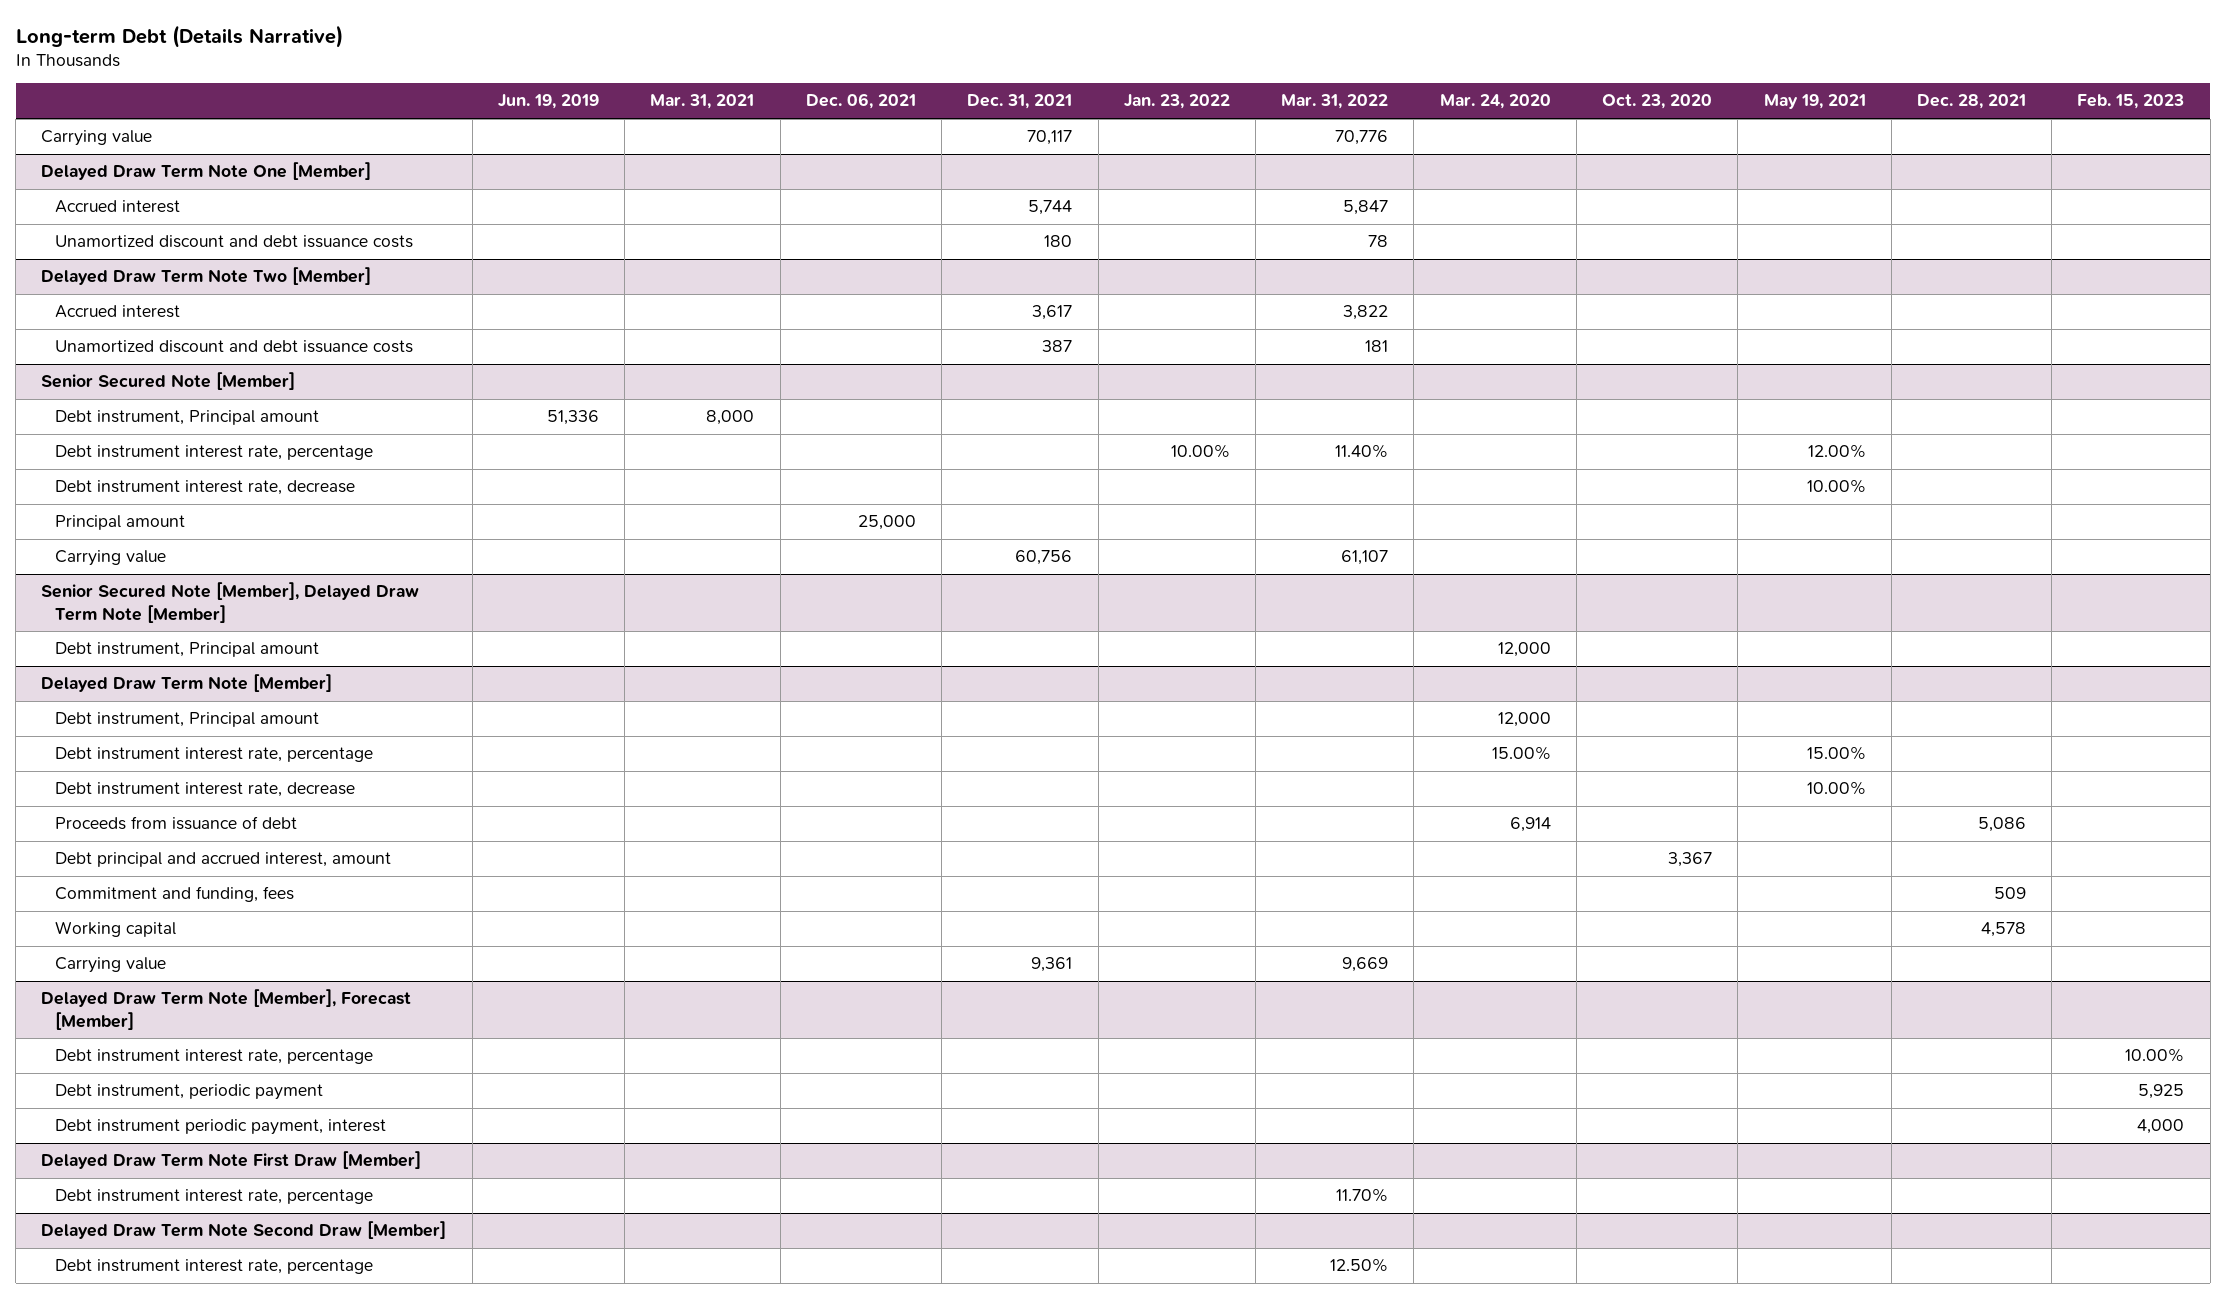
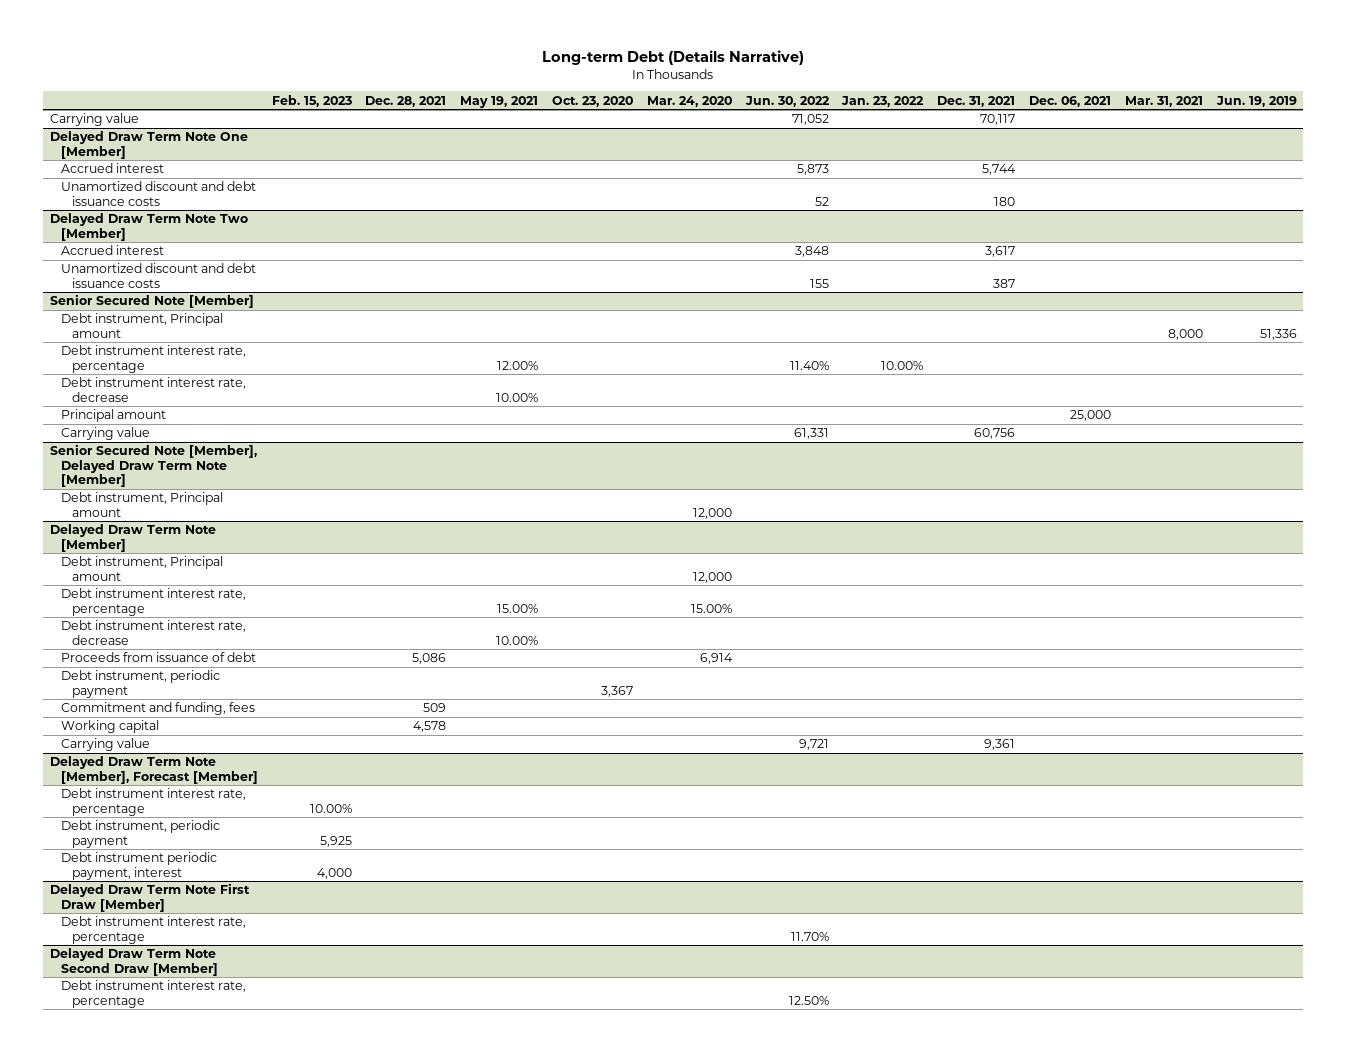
[1281,94,1389,110] Mar. 31, 2022 -> none
none -> [744,95,830,107] Jun. 30, 2022
[54,852,391,868] Debt principal and accrued interest, amount -> [60,670,220,698] Debt instrument, periodic payment

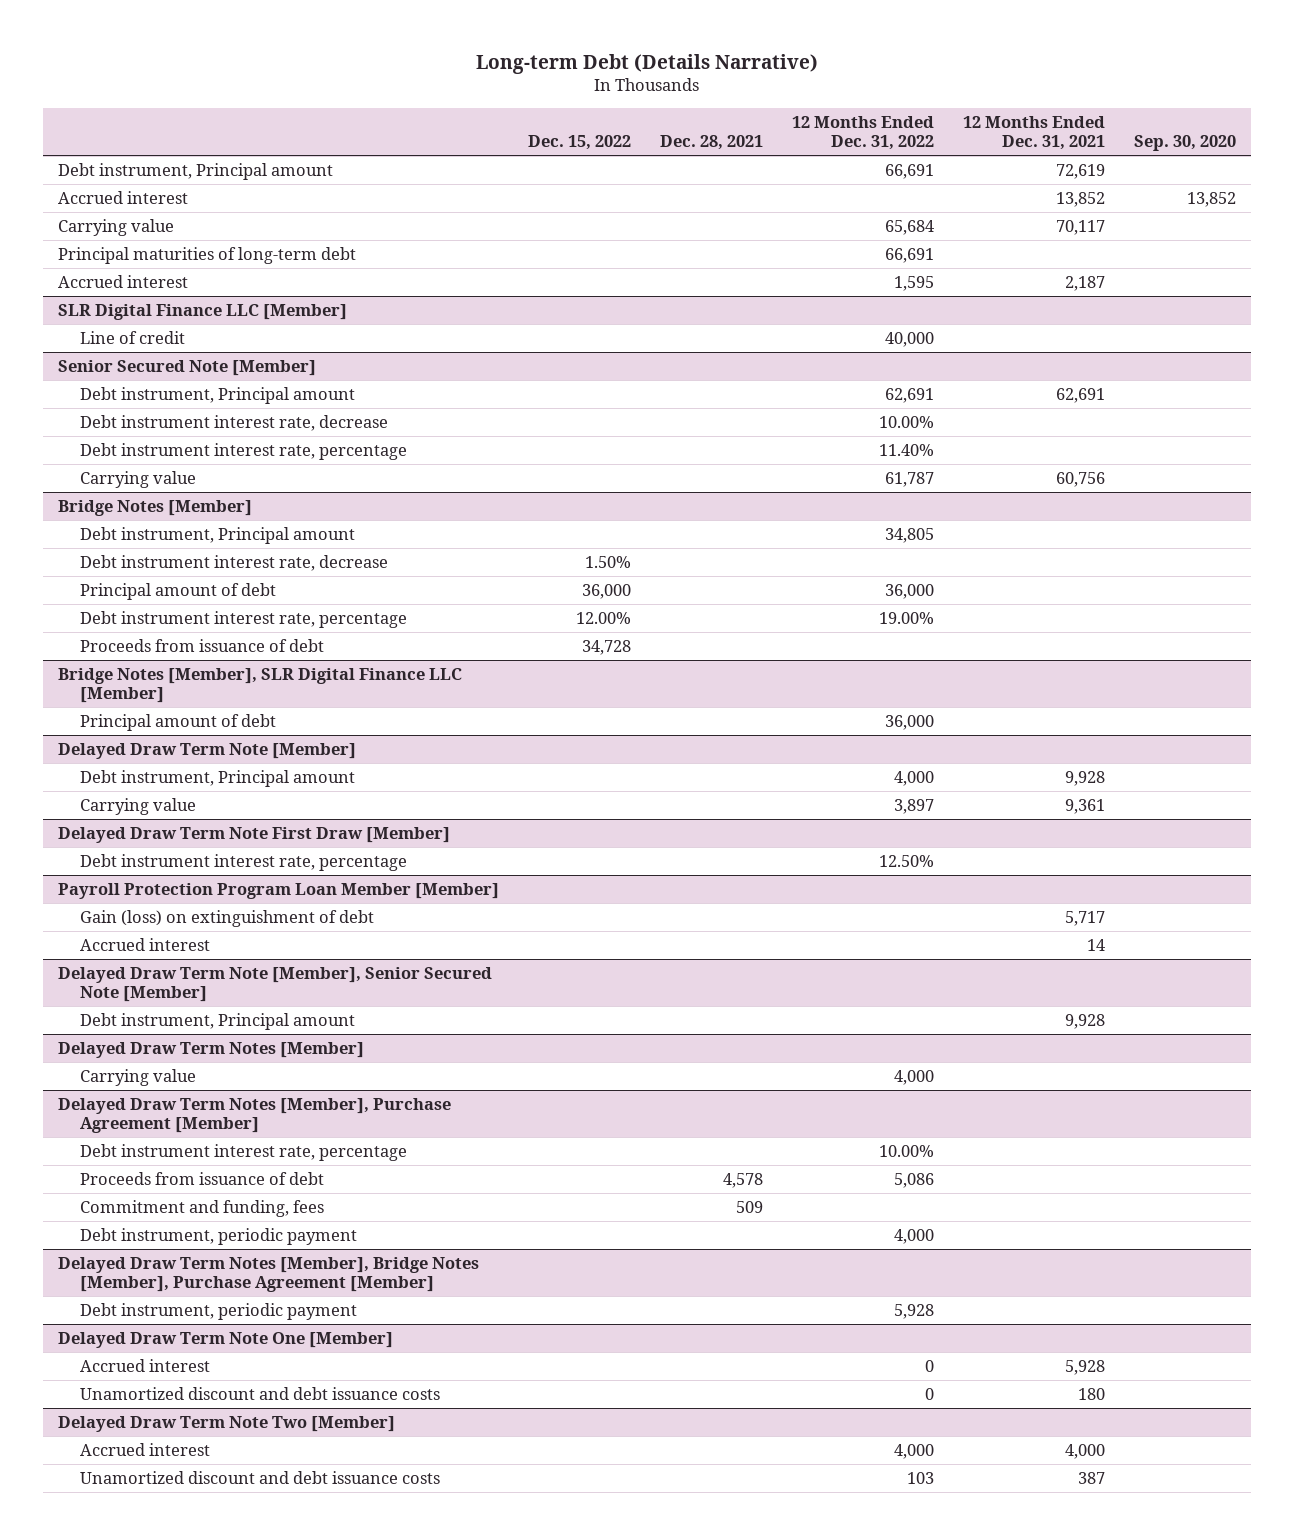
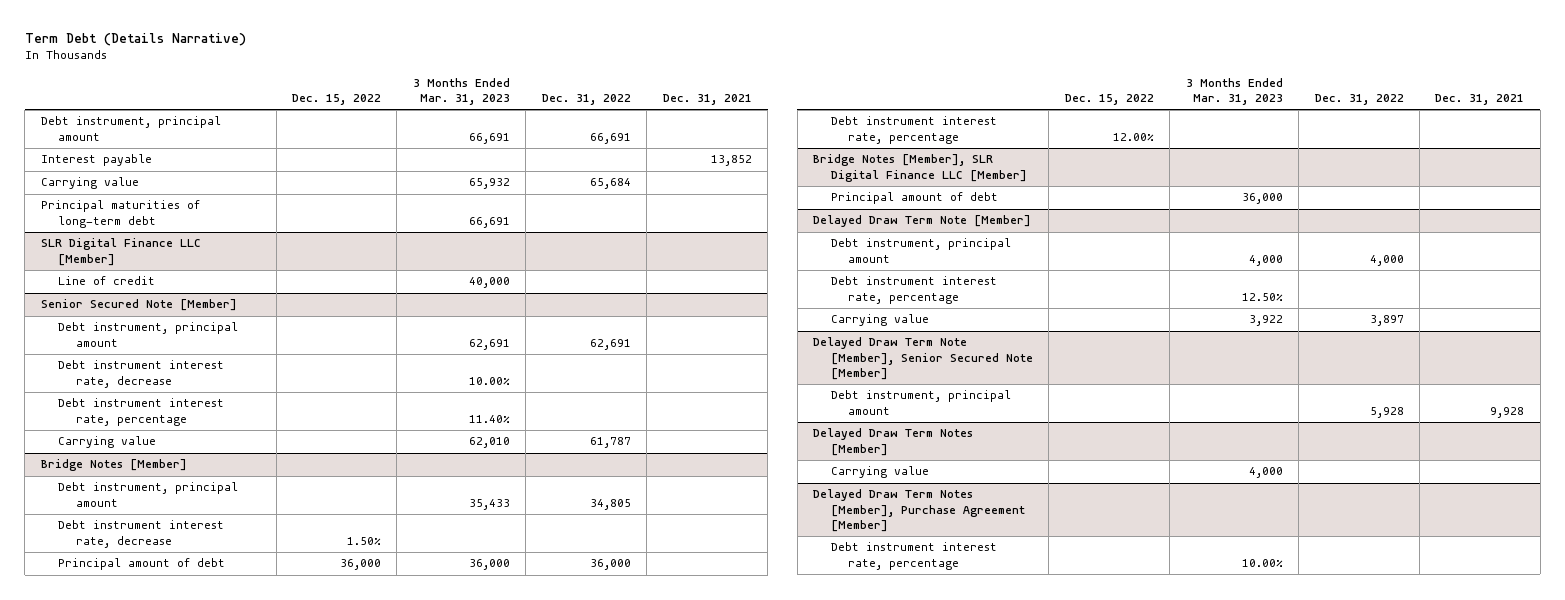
[475,54,818,75] Long-term Debt (Details Narrative) -> [24,33,246,47] Term Debt (Details Narrative)
[659,135,763,151] Dec. 28, 2021 -> none
[791,115,934,151] 12 Months Ended Dec. 31, 2022 -> none
[963,115,1106,151] 12 Months Ended Dec. 31, 2021 -> none
[1134,135,1237,152] Sep. 30, 2020 -> none
none -> [412,77,510,105] 3 Months Ended Mar. 31, 2023
none -> [541,93,631,105] Dec. 31, 2022
none -> [662,93,752,105] Dec. 31, 2021
[57,162,333,180] Debt instrument, Principal amount -> [40,116,221,141] Debt instrument, principal amount
[57,190,188,204] Accrued interest -> [40,154,152,167] Interest payable
[57,274,188,288] Accrued interest -> none
[79,386,355,404] Debt instrument, Principal amount -> [58,322,239,347] Debt instrument, principal amount
[79,526,355,544] Debt instrument, Principal amount -> [58,482,239,507] Debt instrument, principal amount
[79,638,324,652] Proceeds from issuance of debt -> none
[79,769,355,787] Debt instrument, Principal amount -> [830,238,1011,263] Debt instrument, principal amount
none -> [830,276,997,304] Debt instrument interest rate, percentage
[57,826,450,843] Delayed Draw Term Note First Draw [Member] -> none
[79,853,407,871] Debt instrument interest rate, percentage -> none
[57,882,499,899] Payroll Protection Program Loan Member [Member] -> none
[79,909,374,927] Gain (loss) on extinguishment of debt -> none
[79,937,210,951] Accrued interest -> none
[79,1012,355,1030] Debt instrument, Principal amount -> [830,390,1011,415] Debt instrument, principal amount
[79,1171,324,1185] Proceeds from issuance of debt -> none
[79,1199,324,1217] Commitment and funding, fees -> none
[79,1227,357,1245] Debt instrument, periodic payment -> none
[57,1256,479,1293] Delayed Draw Term Notes [Member], Bridge Notes [Member], Purchase Agreement [Member] -> none
[79,1302,357,1320] Debt instrument, periodic payment -> none
[57,1331,393,1348] Delayed Draw Term Note One [Member] -> none
[79,1358,210,1372] Accrued interest -> none
[79,1386,440,1400] Unamortized discount and debt issuance costs -> none
[57,1415,395,1432] Delayed Draw Term Note Two [Member] -> none
[79,1442,210,1456] Accrued interest -> none
[79,1470,440,1484] Unamortized discount and debt issuance costs -> none

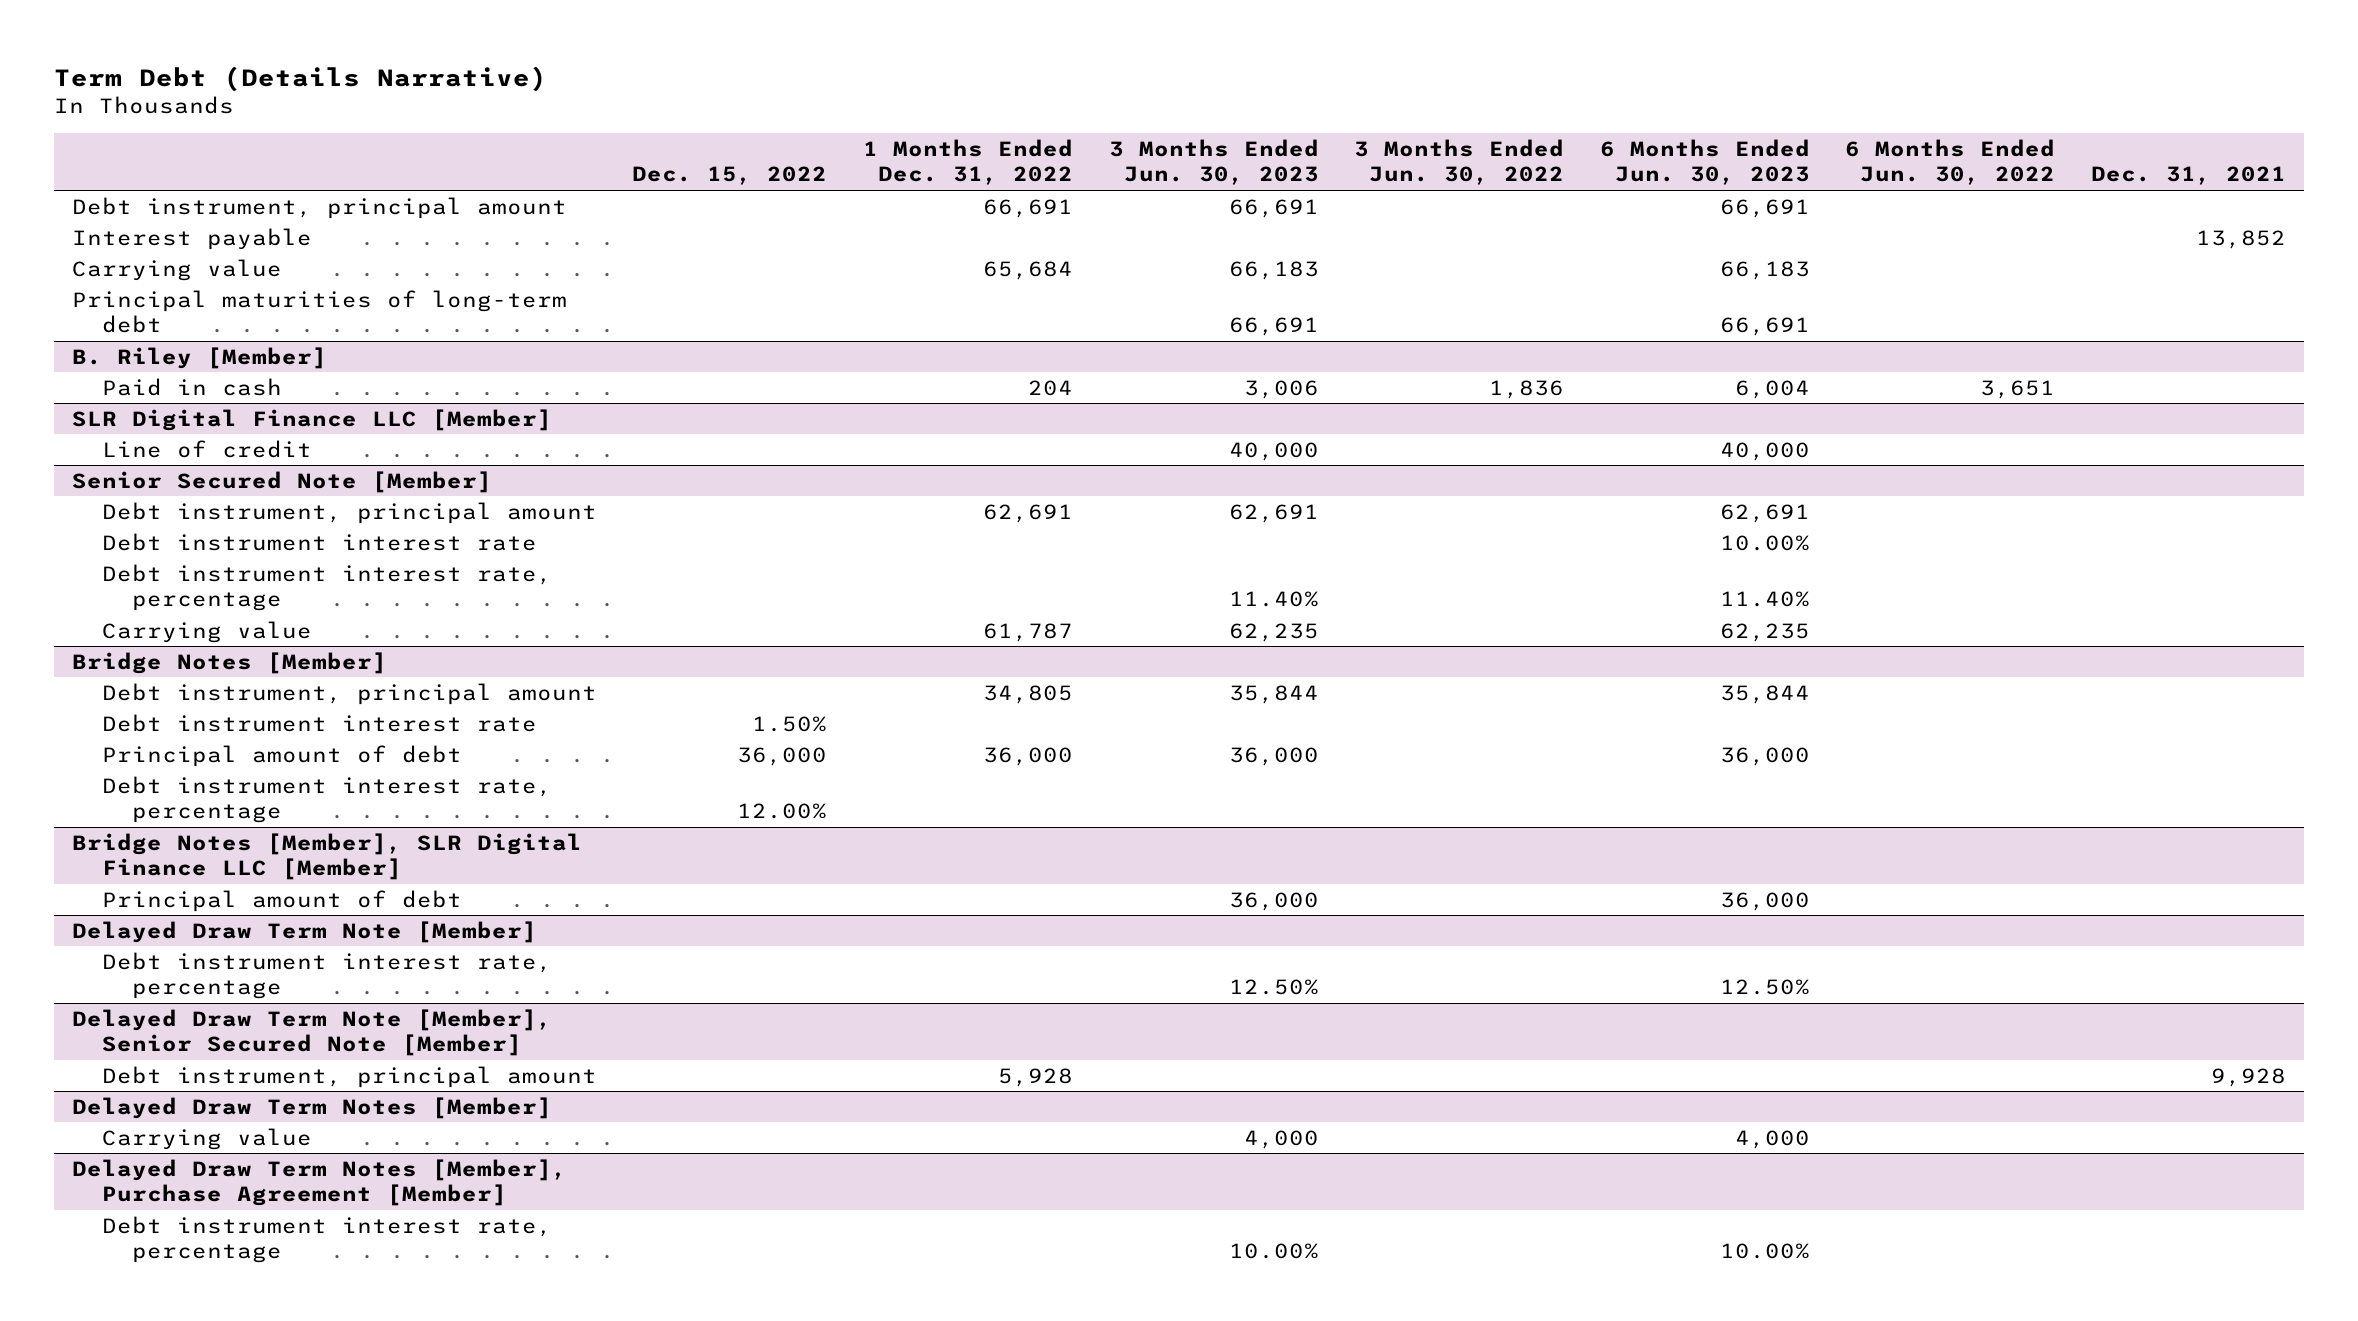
[412,77,510,105] 3 Months Ended Mar. 31, 2023 -> none
[541,93,631,105] Dec. 31, 2022 -> none
none -> [862,139,1073,186] 1 Months Ended Dec. 31, 2022
none -> [1108,139,1319,186] 3 Months Ended Jun. 30, 2023
none -> [1354,139,1565,186] 3 Months Ended Jun. 30, 2022
none -> [1599,139,1810,186] 6 Months Ended Jun. 30, 2023
none -> [1845,139,2056,186] 6 Months Ended Jun. 30, 2022
none -> [71,346,327,369] B. Riley [Member]
none -> [101,377,282,396] Paid in cash
[58,360,225,388] Debt instrument interest rate, decrease -> [101,532,537,551] Debt instrument interest rate
[58,520,225,548] Debt instrument interest rate, decrease -> [101,713,537,732] Debt instrument interest rate
[830,238,1011,263] Debt instrument, principal amount -> none
[830,314,929,327] Carrying value -> none

